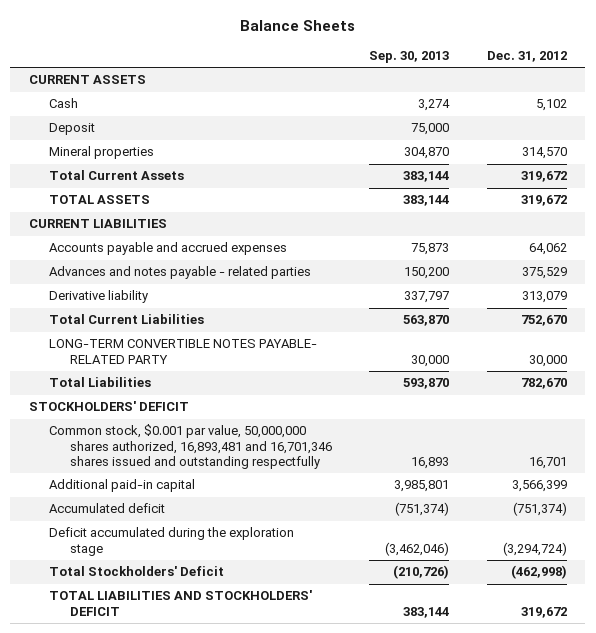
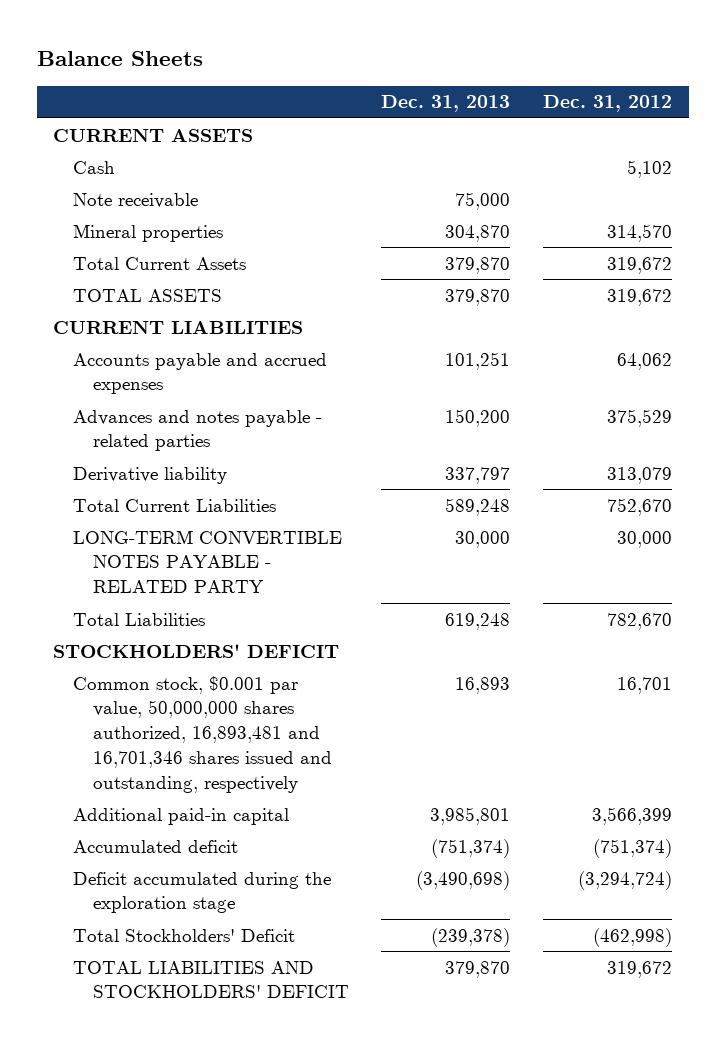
[369,51,450,64] Sep. 30, 2013 -> none
none -> [381,95,511,113] Dec. 31, 2013
[49,123,96,136] Deposit -> [72,192,198,208] Note receivable
[49,339,318,364] LONG-TERM CONVERTIBLE NOTES PAYABLE- RELATED PARTY -> [72,529,342,594] LONG-TERM CONVERTIBLE NOTES PAYABLE - RELATED PARTY
[49,424,332,469] Common stock, $0.001 par value, 50,000,000 shares authorized, 16,893,481 and 16,701,346 shares issued and outstanding respectfully -> [72,675,332,793] Common stock, $0.001 par value, 50,000,000 shares authorized, 16,893,481 and 16,701,346 shares issued and outstanding, respectively

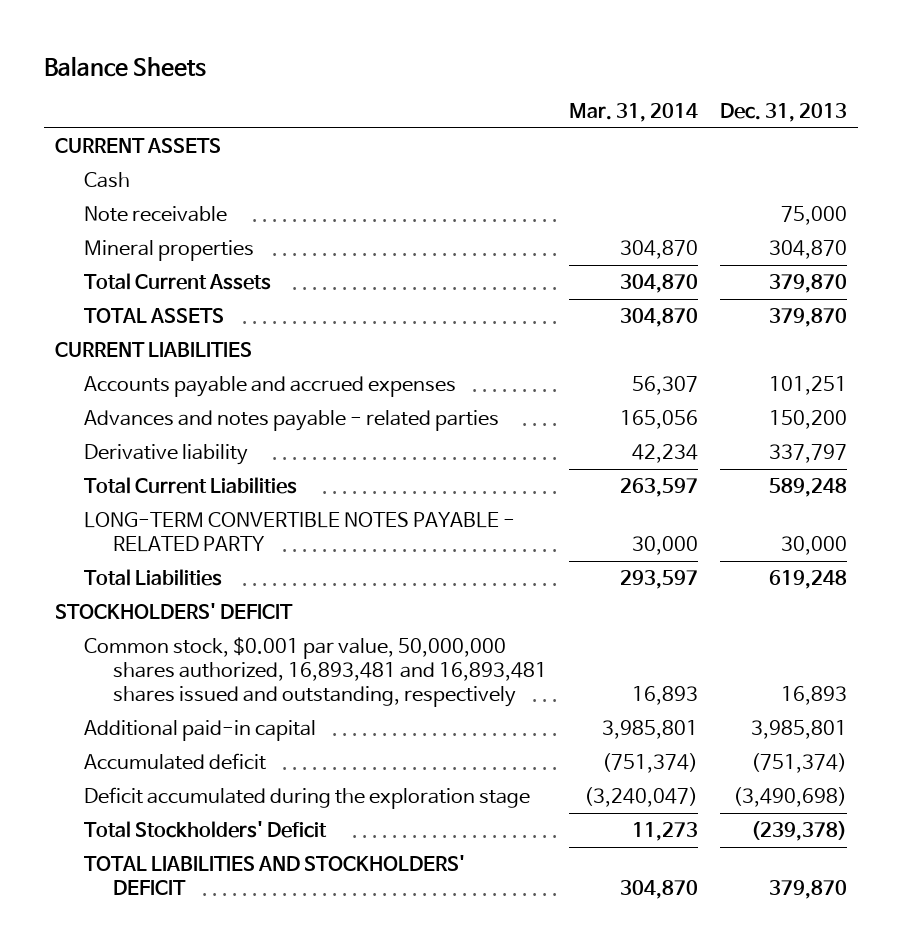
[543,95,673,113] Dec. 31, 2012 -> none
none -> [568,102,698,122] Mar. 31, 2014
[72,675,332,793] Common stock, $0.001 par value, 50,000,000 shares authorized, 16,893,481 and 16,701,346 shares issued and outstanding, respectively -> [83,636,547,708] Common stock, $0.001 par value, 50,000,000 shares authorized, 16,893,481 and 16,893,481 shares issued and outstanding, respectively

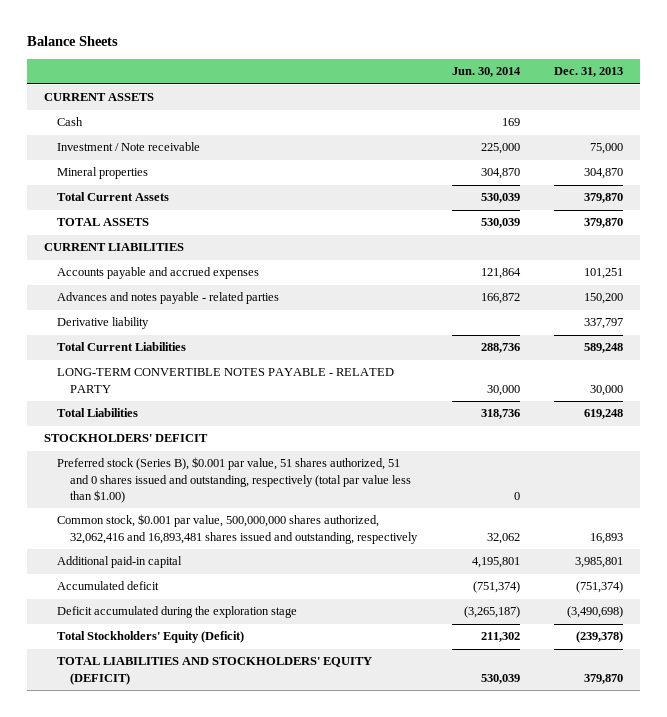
[568,102,698,122] Mar. 31, 2014 -> none
none -> [451,67,521,78] Jun. 30, 2014
[83,205,227,222] Note receivable -> [56,142,200,152] Investment / Note receivable
none -> [56,457,412,503] Preferred stock (Series B), $0.001 par value, 51 shares authorized, 51 and 0 shares issued and outstanding, respectively (total par value less than $1.00)
[83,636,547,708] Common stock, $0.001 par value, 50,000,000 shares authorized, 16,893,481 and 16,893,481 shares issued and outstanding, respectively -> [56,514,419,544] Common stock, $0.001 par value, 500,000,000 shares authorized, 32,062,416 and 16,893,481 shares issued and outstanding, respectively
[83,820,327,838] Total Stockholders' Deficit -> [56,631,244,644] Total Stockholders' Equity (Deficit)
[83,854,465,895] TOTAL LIABILITIES AND STOCKHOLDERS' DEFICIT -> [56,657,372,685] TOTAL LIABILITIES AND STOCKHOLDERS' EQUITY (DEFICIT)

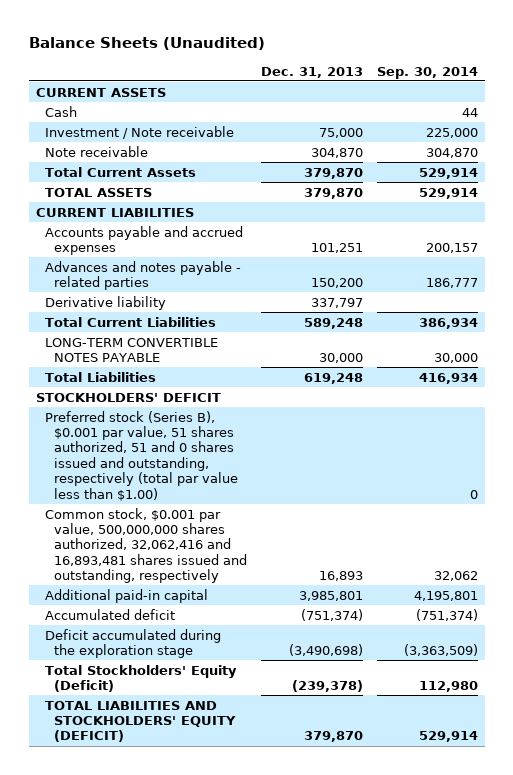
[26,36,118,47] Balance Sheets -> [28,37,265,51] Balance Sheets (Unaudited)
[451,67,521,78] Jun. 30, 2014 -> none
none -> [376,66,478,79] Sep. 30, 2014
[56,167,148,180] Mineral properties -> [44,145,148,157] Note receivable
[56,368,394,393] LONG-TERM CONVERTIBLE NOTES PAYABLE - RELATED PARTY -> [44,337,218,362] LONG-TERM CONVERTIBLE NOTES PAYABLE

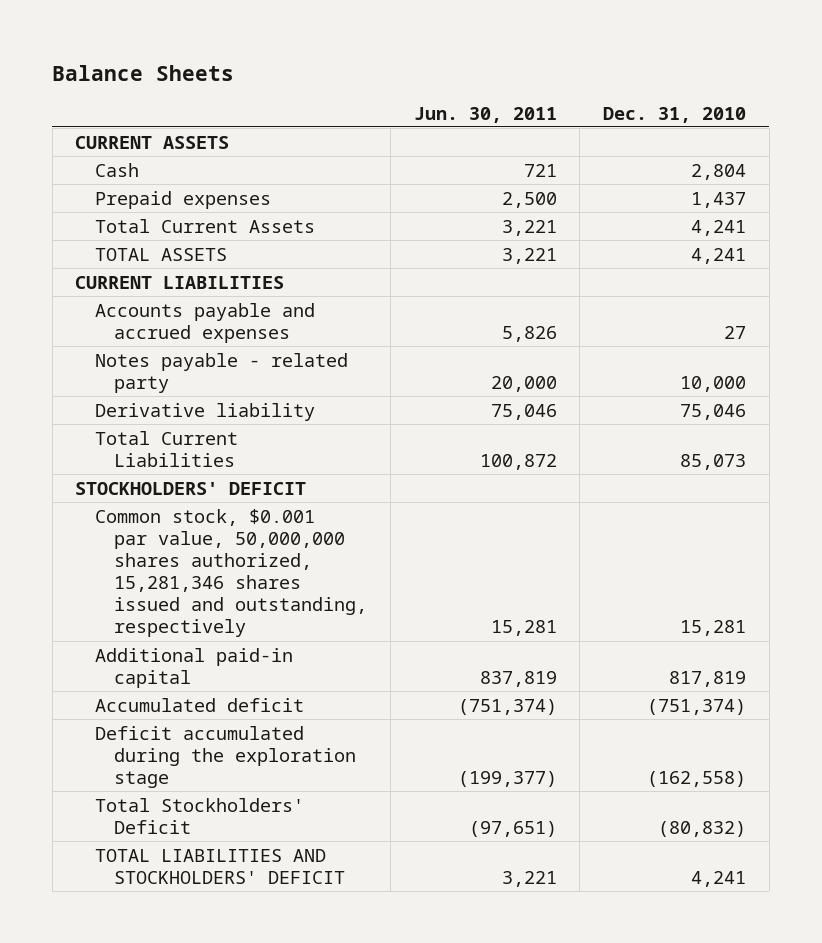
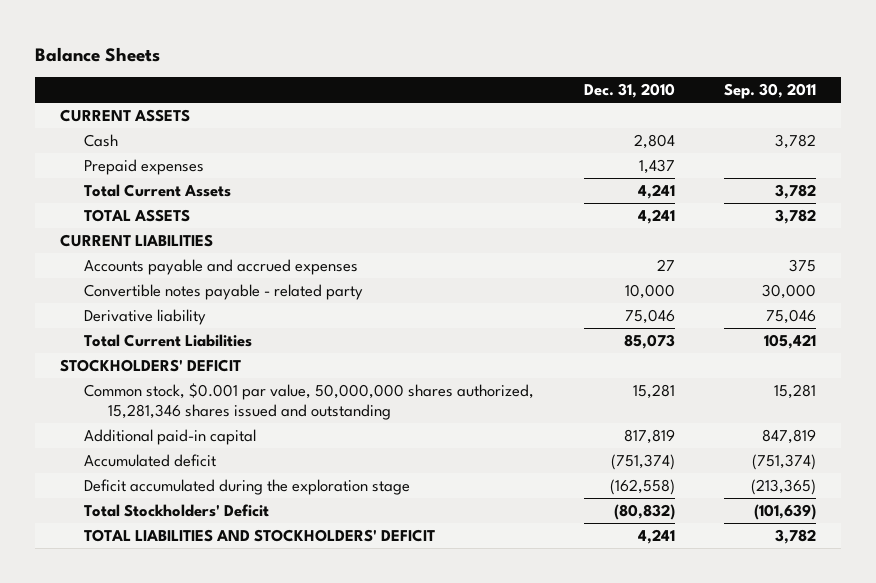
[413,106,557,123] Jun. 30, 2011 -> none
none -> [724,83,817,100] Sep. 30, 2011
[94,352,348,393] Notes payable - related party -> [83,284,363,301] Convertible notes payable - related party
[94,508,368,638] Common stock, $0.001 par value, 50,000,000 shares authorized, 15,281,346 shares issued and outstanding, respectively -> [83,383,534,421] Common stock, $0.001 par value, 50,000,000 shares authorized, 15,281,346 shares issued and outstanding

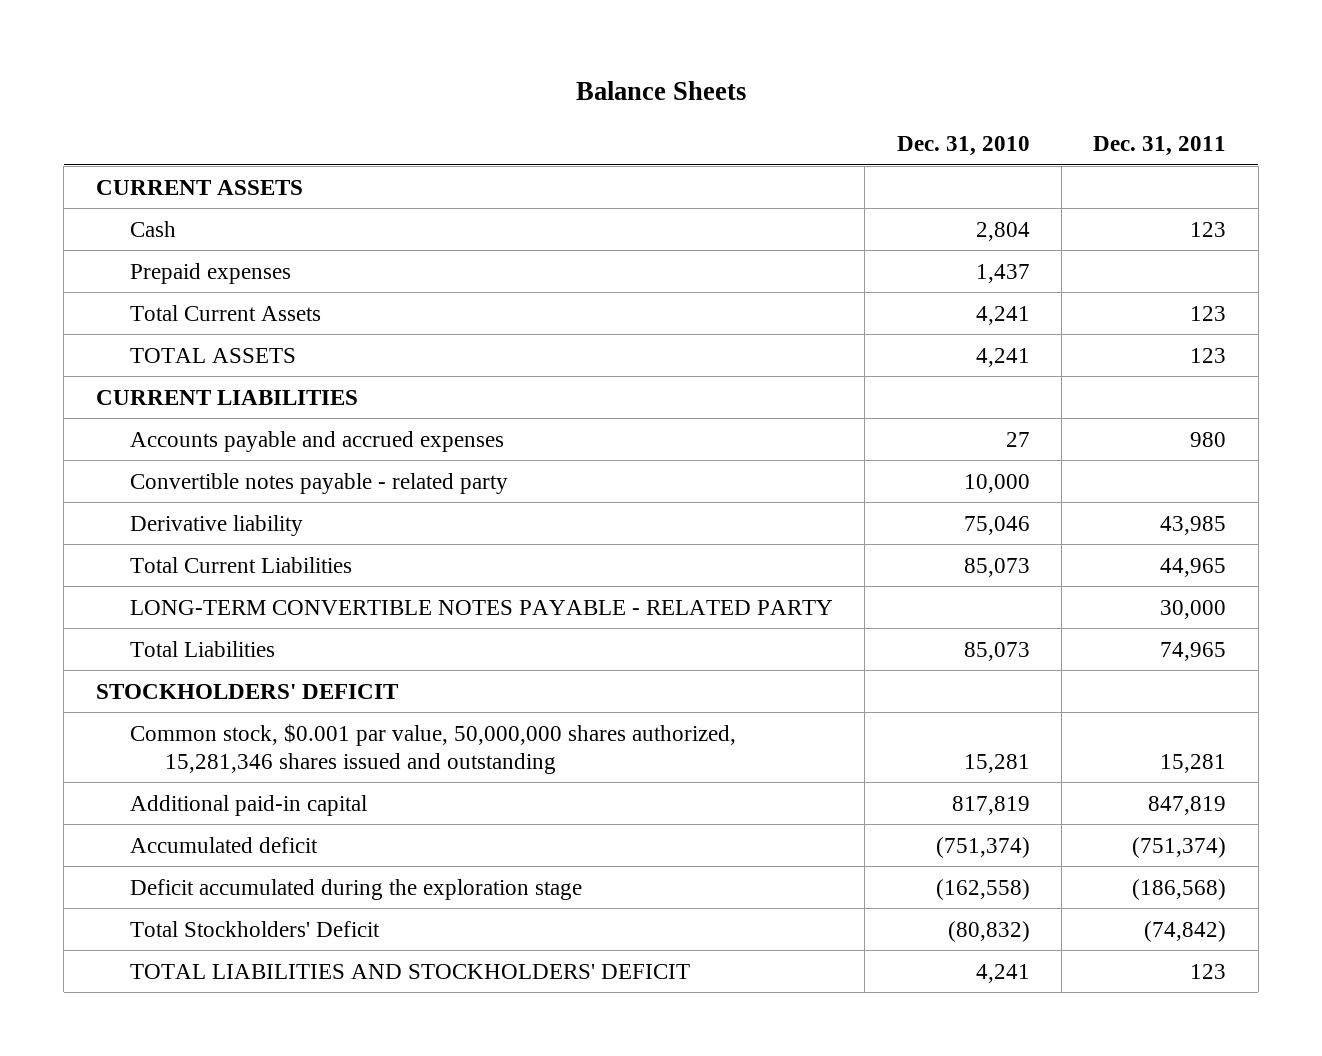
[724,83,817,100] Sep. 30, 2011 -> none
none -> [1093,136,1227,157] Dec. 31, 2011
none -> [130,599,834,615] LONG-TERM CONVERTIBLE NOTES PAYABLE - RELATED PARTY
none -> [130,640,276,657] Total Liabilities

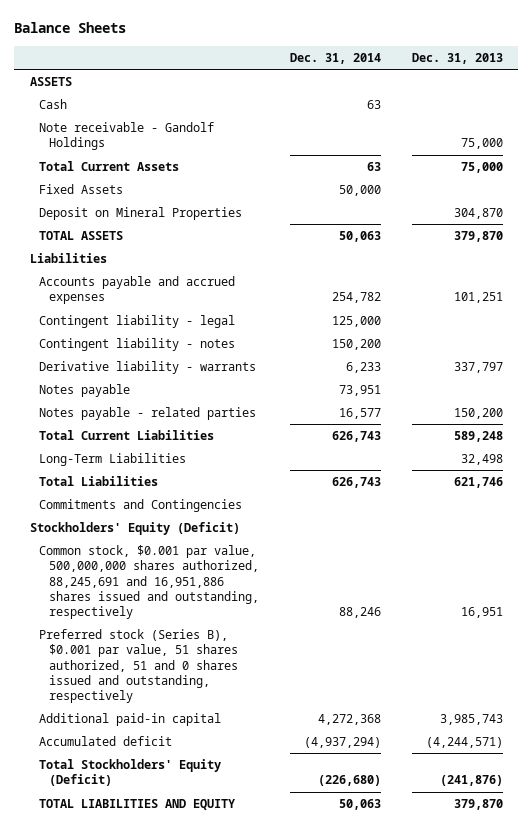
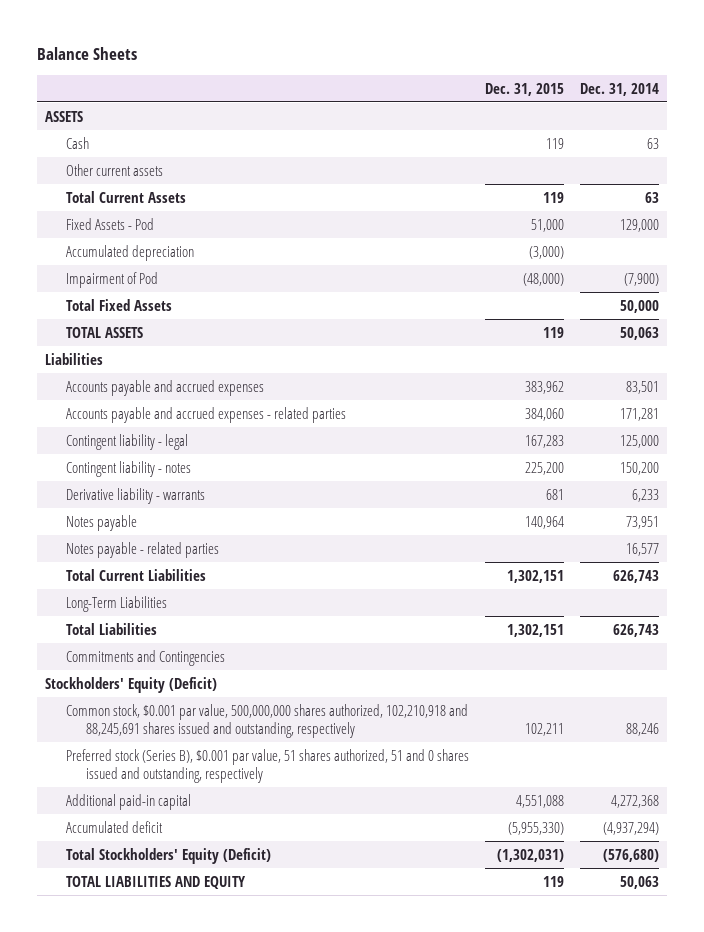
[411,52,503,64] Dec. 31, 2013 -> none
none -> [484,82,564,96] Dec. 31, 2015
[39,122,215,151] Note receivable - Gandolf Holdings -> none
none -> [65,163,163,176] Other current assets
[39,207,243,221] Deposit on Mineral Properties -> none
none -> [65,217,154,230] Fixed Assets - Pod
none -> [65,244,194,261] Accumulated depreciation
none -> [65,271,158,288] Impairment of Pod
[39,184,124,195] Fixed Assets -> [65,298,172,311] Total Fixed Assets
[331,292,381,304] 254,782 -> [626,380,660,394] 83,501
none -> [65,406,346,423] Accounts payable and accrued expenses - related parties
[39,545,259,619] Common stock, $0.001 par value, 500,000,000 shares authorized, 88,245,691 and 16,951,886 shares issued and outstanding, respectively -> [65,703,468,738] Common stock, $0.001 par value, 500,000,000 shares authorized, 102,210,918 and 88,245,691 shares issued and outstanding, respectively
[317,775,381,787] (226,680) -> [603,848,660,862] (576,680)

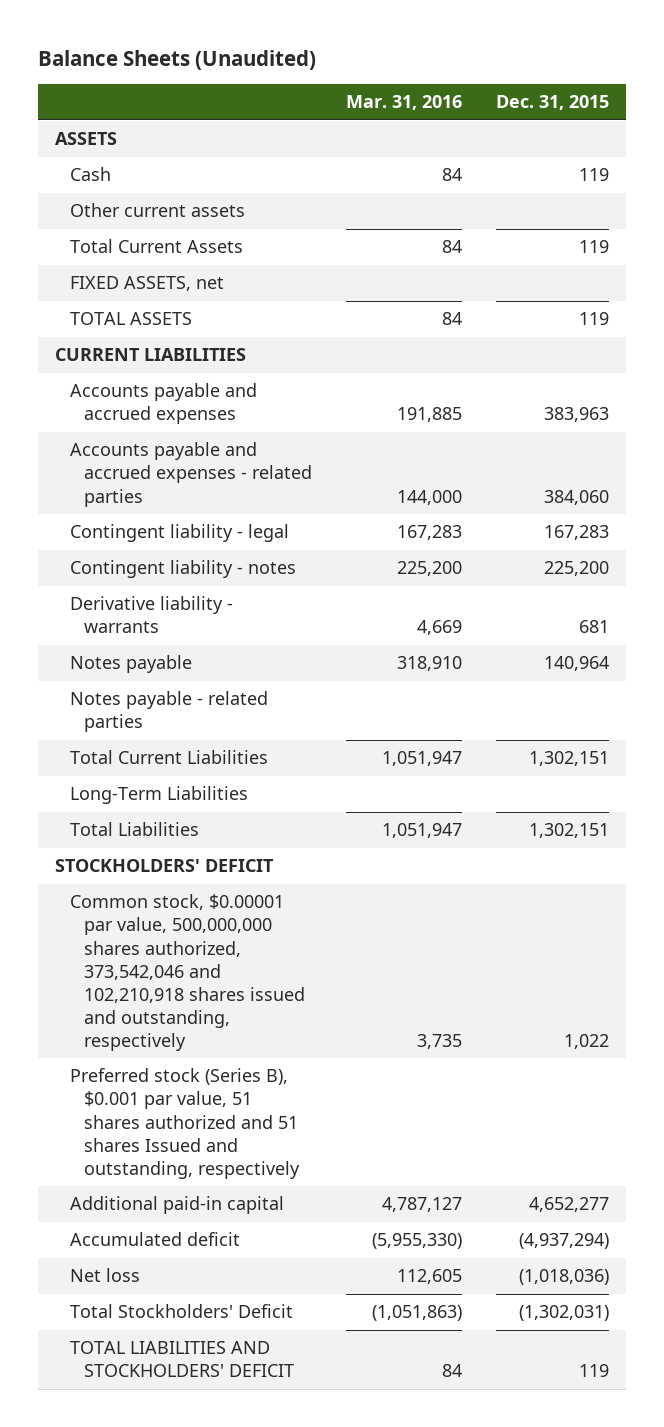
[37,47,138,61] Balance Sheets -> [38,49,317,70] Balance Sheets (Unaudited)
[580,82,660,96] Dec. 31, 2014 -> none
none -> [346,95,463,111] Mar. 31, 2016
[65,217,154,230] Fixed Assets - Pod -> none
[65,244,194,261] Accumulated depreciation -> none
[65,271,158,288] Impairment of Pod -> none
[65,298,172,311] Total Fixed Assets -> [69,276,224,292] FIXED ASSETS, net
[45,352,104,365] Liabilities -> [55,348,247,362] CURRENT LIABILITIES
[524,380,564,394] 383,962 -> [544,407,610,423] 383,963
[65,649,225,666] Commitments and Contingencies -> none
[45,676,218,693] Stockholders' Equity (Deficit) -> [55,859,275,873] STOCKHOLDERS' DEFICIT
[65,703,468,738] Common stock, $0.001 par value, 500,000,000 shares authorized, 102,210,918 and 88,245,691 shares issued and outstanding, respectively -> [69,894,305,1051] Common stock, $0.00001 par value, 500,000,000 shares authorized, 373,542,046 and 102,210,918 shares issued and outstanding, respectively
[524,722,564,736] 102,211 -> [564,1033,610,1049] 1,022
[65,748,469,783] Preferred stock (Series B), $0.001 par value, 51 shares authorized, 51 and 0 shares issued and outstanding, respectively -> [69,1068,300,1179] Preferred stock (Series B), $0.001 par value, 51 shares authorized and 51 shares Issued and outstanding, respectively
[515,794,564,808] 4,551,088 -> [529,1197,610,1213] 4,652,277
[507,821,564,835] (5,955,330) -> [519,1233,610,1250] (4,937,294)
none -> [69,1268,140,1283] Net loss
[65,847,271,864] Total Stockholders' Equity (Deficit) -> [69,1304,293,1319] Total Stockholders' Deficit
[65,875,246,889] TOTAL LIABILITIES AND EQUITY -> [69,1341,294,1378] TOTAL LIABILITIES AND STOCKHOLDERS' DEFICIT

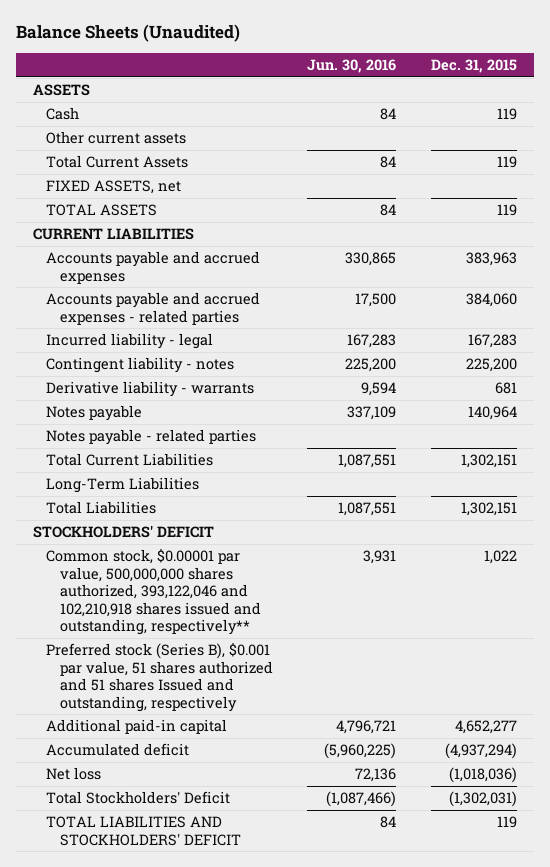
[346,95,463,111] Mar. 31, 2016 -> none
none -> [307,58,397,73] Jun. 30, 2016
[69,524,289,543] Contingent liability - legal -> [46,333,214,350] Incurred liability - legal
[69,894,305,1051] Common stock, $0.00001 par value, 500,000,000 shares authorized, 373,542,046 and 102,210,918 shares issued and outstanding, respectively -> [46,549,261,636] Common stock, $0.00001 par value, 500,000,000 shares authorized, 393,122,046 and 102,210,918 shares issued and outstanding, respectively**

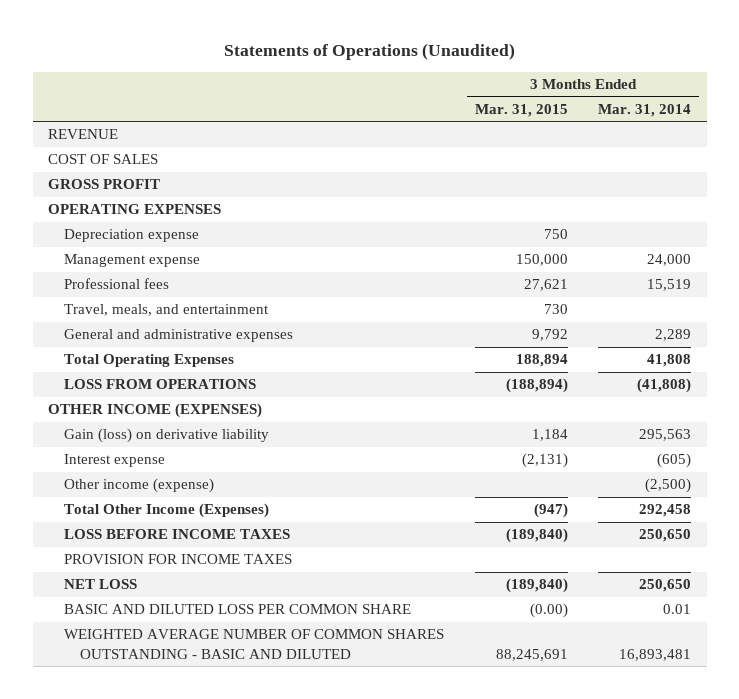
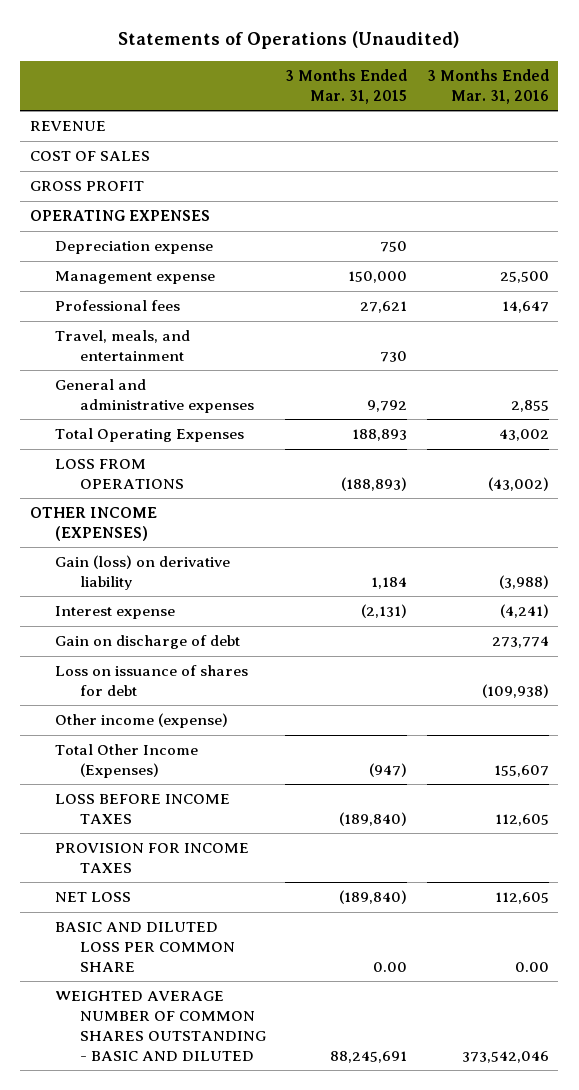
[598,103,692,117] Mar. 31, 2014 -> none
none -> [426,68,549,104] 3 Months Ended Mar. 31, 2016
[515,354,568,368] 188,894 -> [352,429,408,442] 188,893
[505,378,568,394] (188,894) -> [341,477,408,492] (188,893)
none -> [55,635,241,650] Gain on discharge of debt
none -> [55,665,249,697] Loss on issuance of shares for debt
[529,603,568,619] (0.00) -> [373,961,408,972] 0.00

